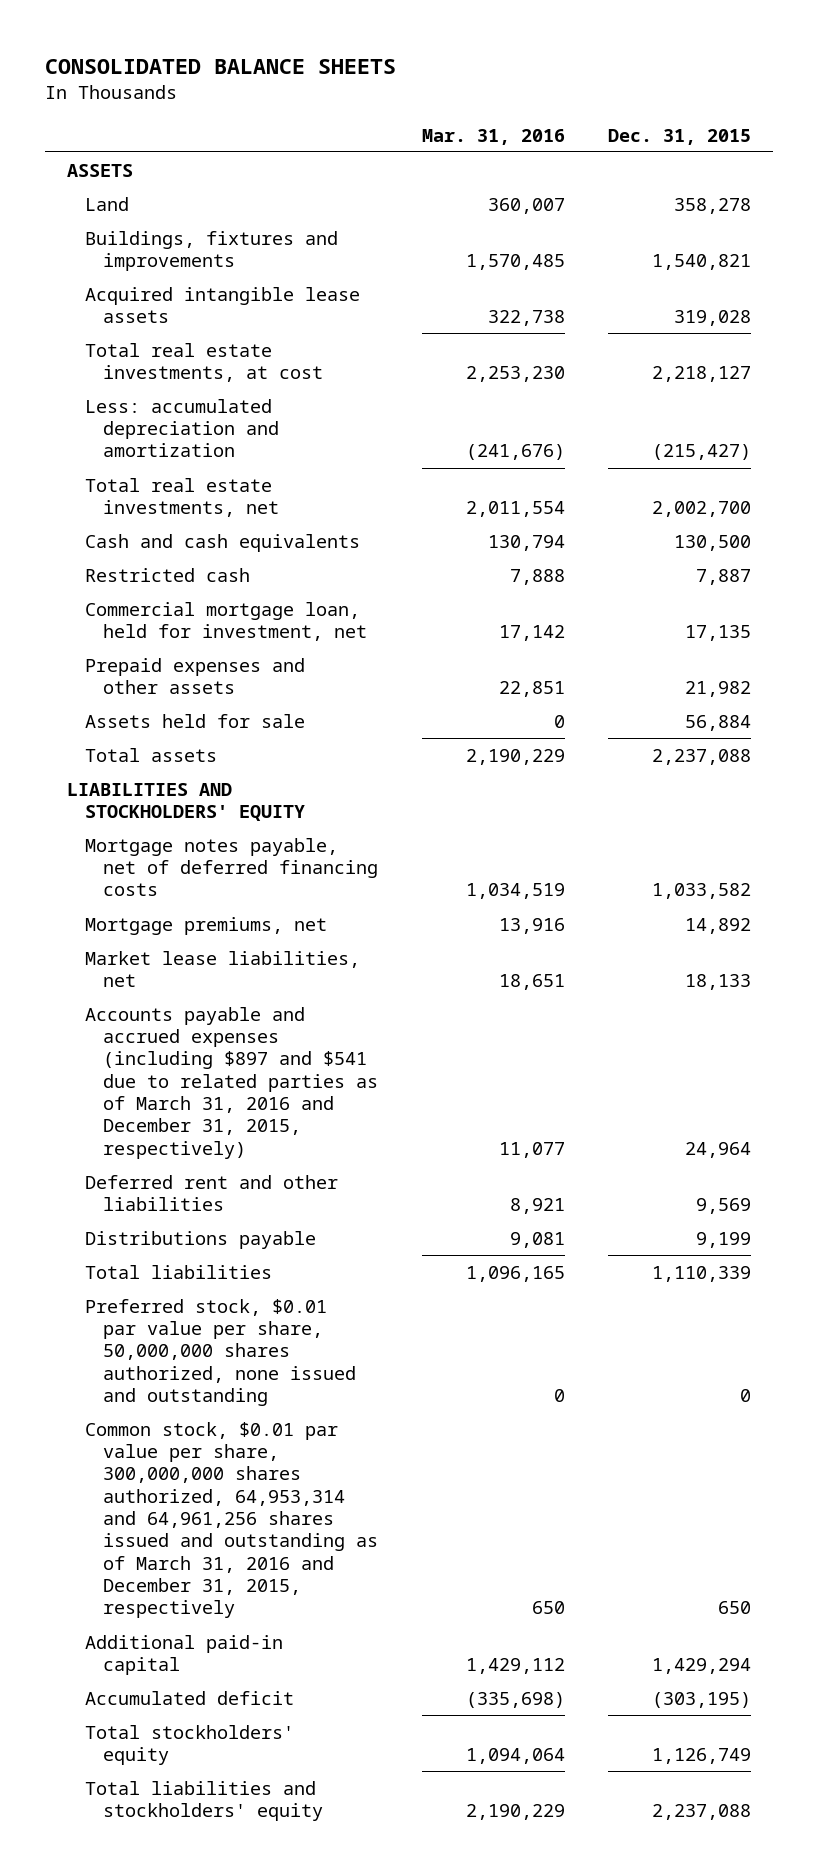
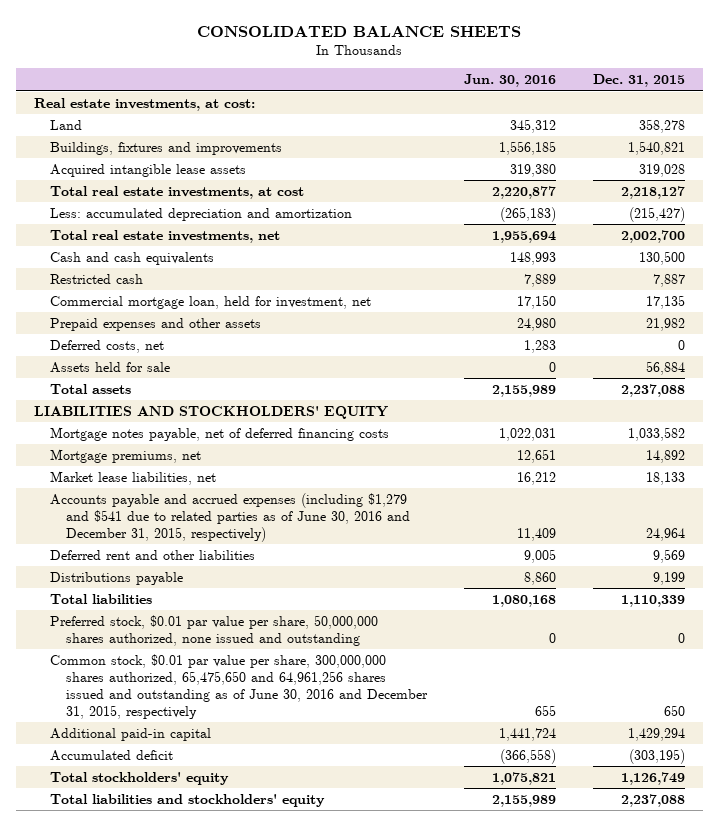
[421,128,565,145] Mar. 31, 2016 -> none
none -> [463,74,556,88] Jun. 30, 2016
[67,163,134,177] ASSETS -> none
none -> [34,97,256,111] Real estate investments, at cost:
none -> [50,339,165,353] Deferred costs, net
[85,1006,379,1159] Accounts payable and accrued expenses (including $897 and $541 due to related parties as of March 31, 2016 and December 31, 2015, respectively) -> [50,492,411,542] Accounts payable and accrued expenses (including $1,279 and $541 due to related parties as of June 30, 2016 and December 31, 2015, respectively)
[85,1421,379,1619] Common stock, $0.01 par value per share, 300,000,000 shares authorized, 64,953,314 and 64,961,256 shares issued and outstanding as of March 31, 2016 and December 31, 2015, respectively -> [50,653,429,719] Common stock, $0.01 par value per share, 300,000,000 shares authorized, 65,475,650 and 64,961,256 shares issued and outstanding as of June 30, 2016 and December 31, 2015, respectively

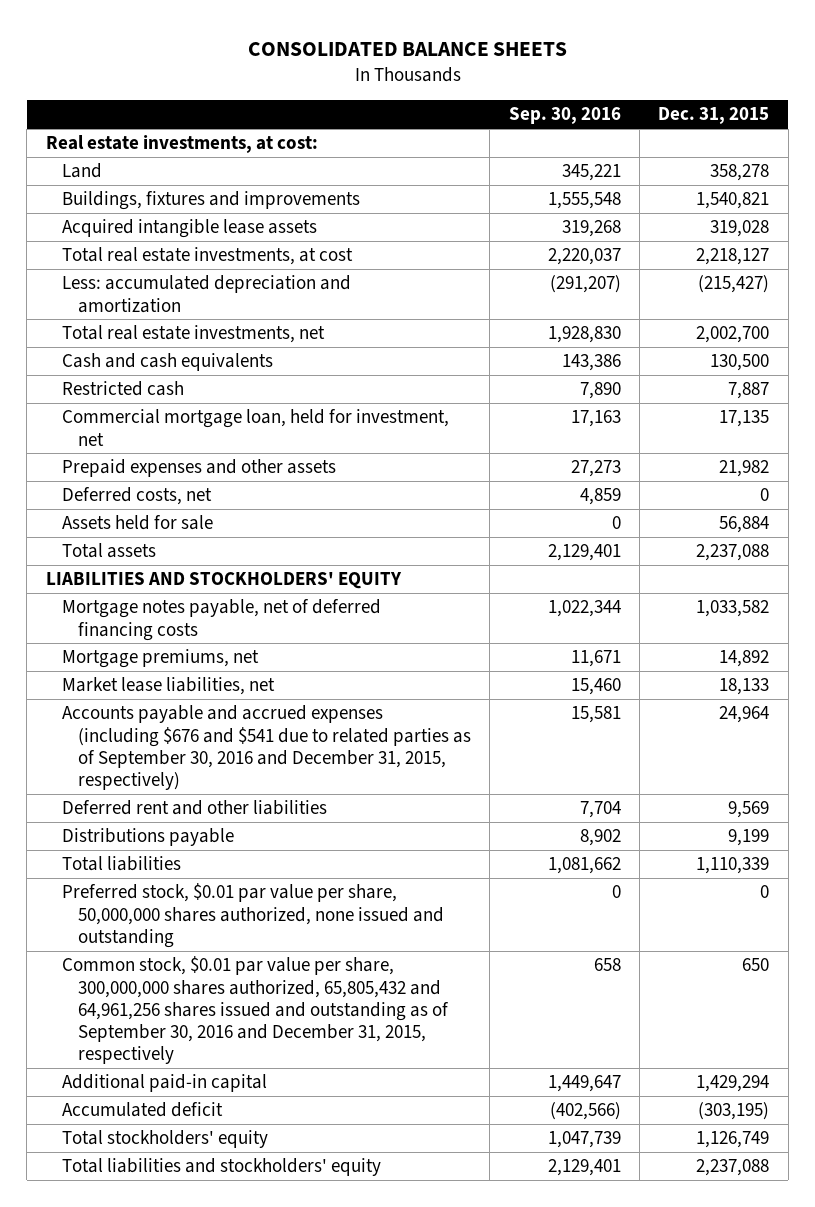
[463,74,556,88] Jun. 30, 2016 -> none
none -> [508,107,621,125] Sep. 30, 2016
[50,492,411,542] Accounts payable and accrued expenses (including $1,279 and $541 due to related parties as of June 30, 2016 and December 31, 2015, respectively) -> [61,705,471,791] Accounts payable and accrued expenses (including $676 and $541 due to related parties as of September 30, 2016 and December 31, 2015, respectively)
[50,653,429,719] Common stock, $0.01 par value per share, 300,000,000 shares authorized, 65,475,650 and 64,961,256 shares issued and outstanding as of June 30, 2016 and December 31, 2015, respectively -> [61,956,449,1065] Common stock, $0.01 par value per share, 300,000,000 shares authorized, 65,805,432 and 64,961,256 shares issued and outstanding as of September 30, 2016 and December 31, 2015, respectively

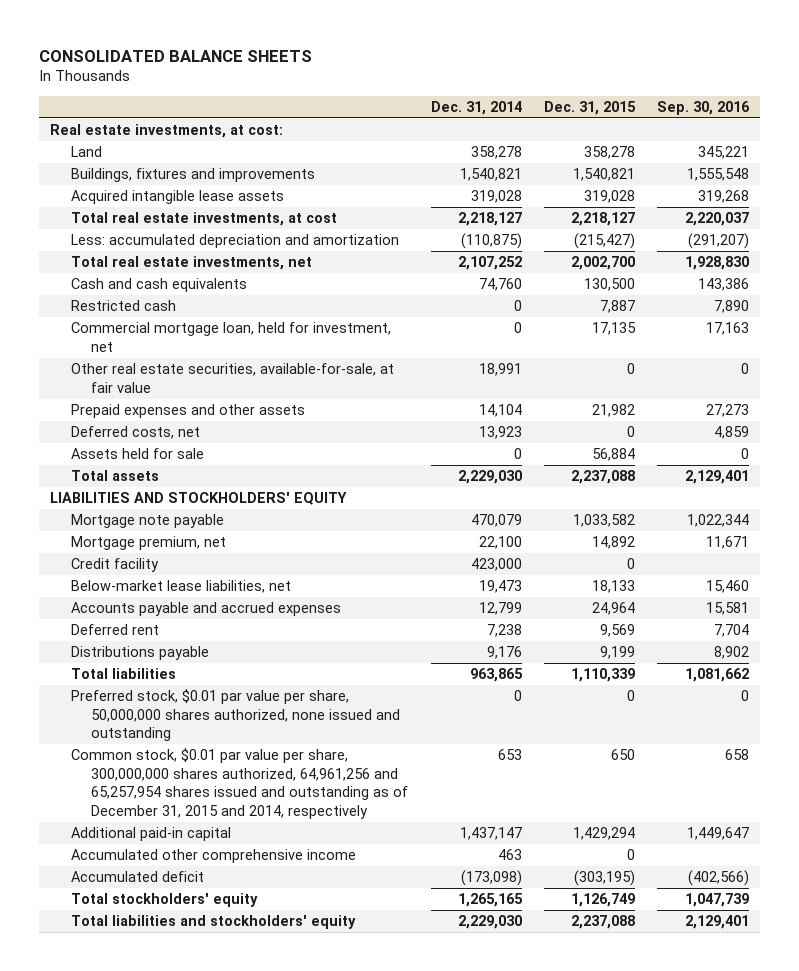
none -> [430,101,522,116] Dec. 31, 2014
none -> [70,363,394,393] Other real estate securities, available-for-sale, at fair value
[61,599,381,641] Mortgage notes payable, net of deferred financing costs -> [70,514,224,529] Mortgage note payable
[61,649,259,669] Mortgage premiums, net -> [70,536,226,551] Mortgage premium, net
none -> [70,558,159,573] Credit facility
[61,677,275,696] Market lease liabilities, net -> [70,580,291,594] Below-market lease liabilities, net
[61,705,471,791] Accounts payable and accrued expenses (including $676 and $541 due to related parties as of September 30, 2016 and December 31, 2015, respectively) -> [70,602,341,617] Accounts payable and accrued expenses
[61,800,327,816] Deferred rent and other liabilities -> [70,624,159,636] Deferred rent
[61,956,449,1065] Common stock, $0.01 par value per share, 300,000,000 shares authorized, 65,805,432 and 64,961,256 shares issued and outstanding as of September 30, 2016 and December 31, 2015, respectively -> [70,748,409,819] Common stock, $0.01 par value per share, 300,000,000 shares authorized, 64,961,256 and 65,257,954 shares issued and outstanding as of December 31, 2015 and 2014, respectively
none -> [70,849,356,864] Accumulated other comprehensive income

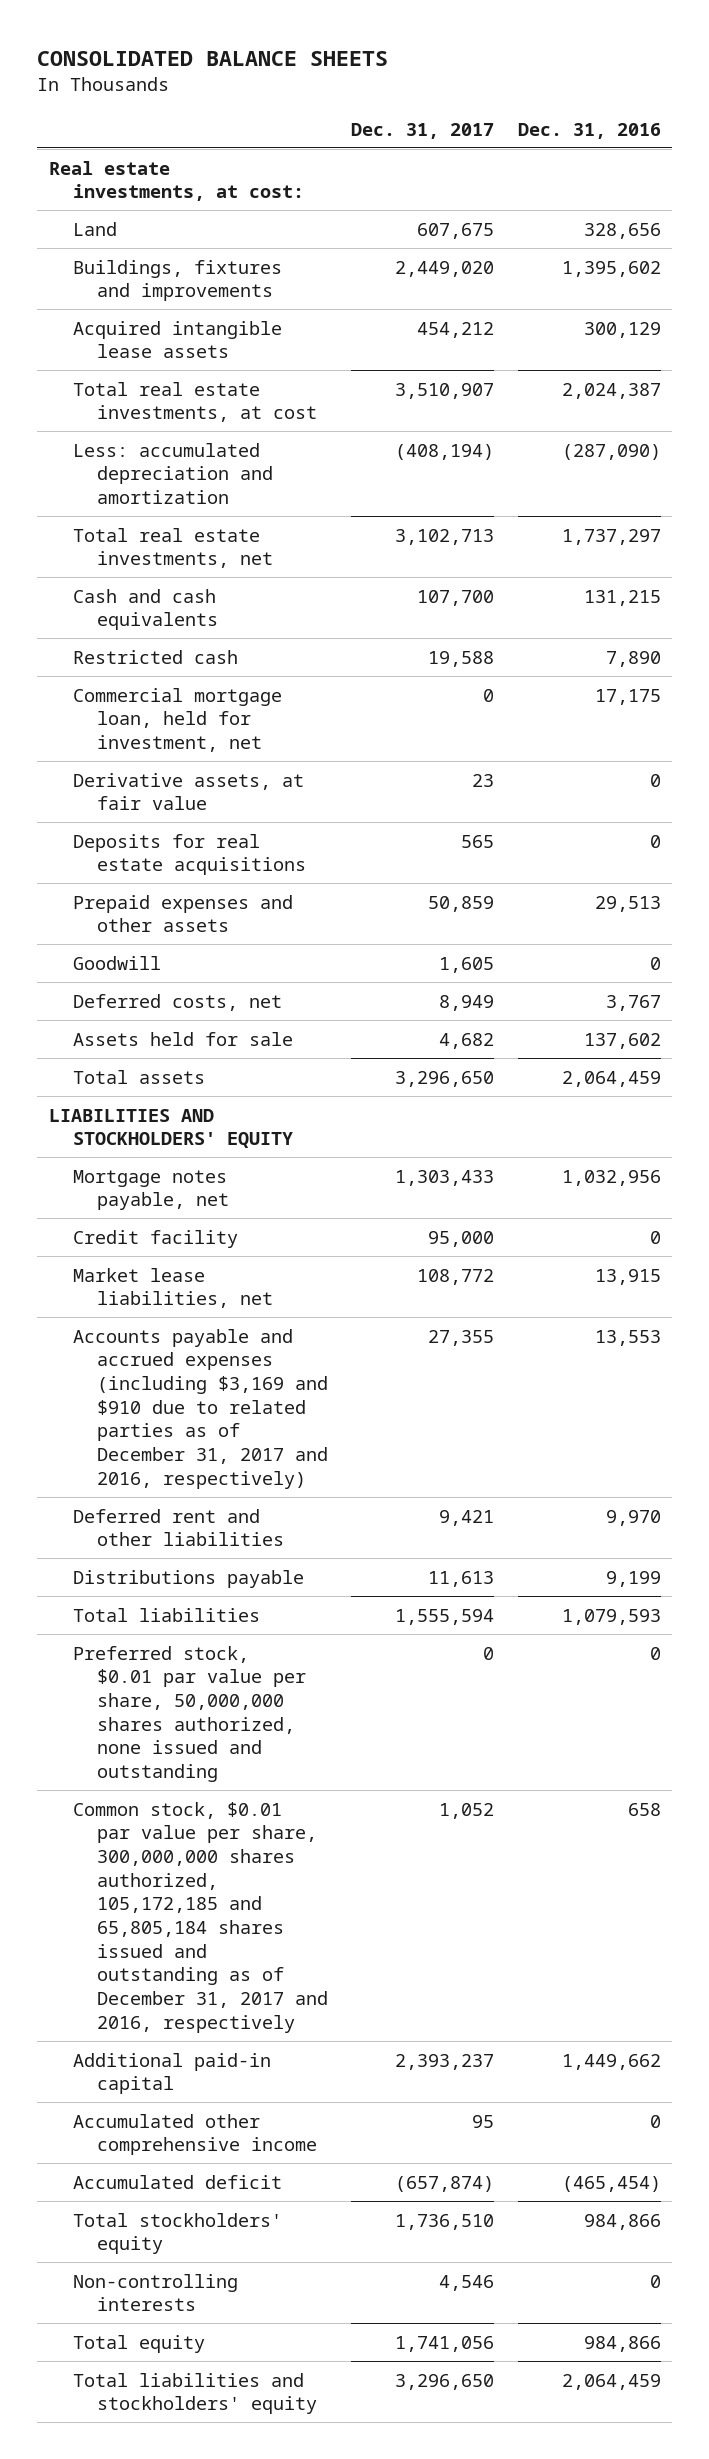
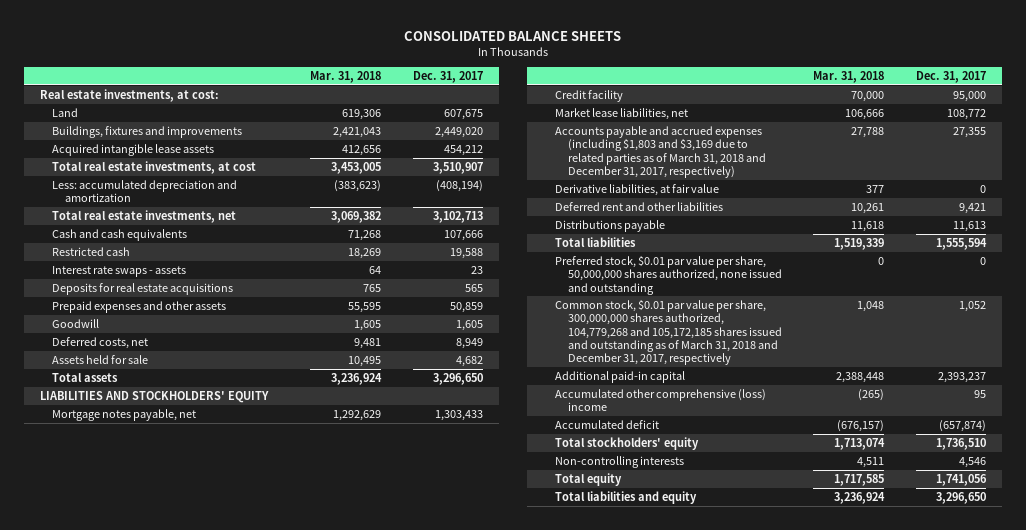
[517,122,661,139] Dec. 31, 2016 -> none
none -> [310,71,382,84] Mar. 31, 2018
[417,589,495,606] 107,700 -> [444,229,484,241] 107,666
[72,687,282,752] Commercial mortgage loan, held for investment, net -> none
[72,772,304,811] Derivative assets, at fair value -> [52,265,187,277] Interest rate swaps - assets
[72,1328,328,1489] Accounts payable and accrued expenses (including $3,169 and $910 due to related parties as of December 31, 2017 and 2016, respectively) -> [555,125,766,178] Accounts payable and accrued expenses (including $1,803 and $3,169 due to related parties as of March 31, 2018 and December 31, 2017, respectively)
none -> [555,183,720,196] Derivative liabilities, at fair value
[72,1801,328,2033] Common stock, $0.01 par value per share, 300,000,000 shares authorized, 105,172,185 and 65,805,184 shares issued and outstanding as of December 31, 2017 and 2016, respectively -> [555,298,782,366] Common stock, $0.01 par value per share, 300,000,000 shares authorized, 104,779,268 and 105,172,185 shares issued and outstanding as of March 31, 2018 and December 31, 2017, respectively
[72,2113,317,2156] Accumulated other comprehensive income -> [555,388,767,412] Accumulated other comprehensive (loss) income
[72,2372,317,2415] Total liabilities and stockholders' equity -> [555,490,698,504] Total liabilities and equity

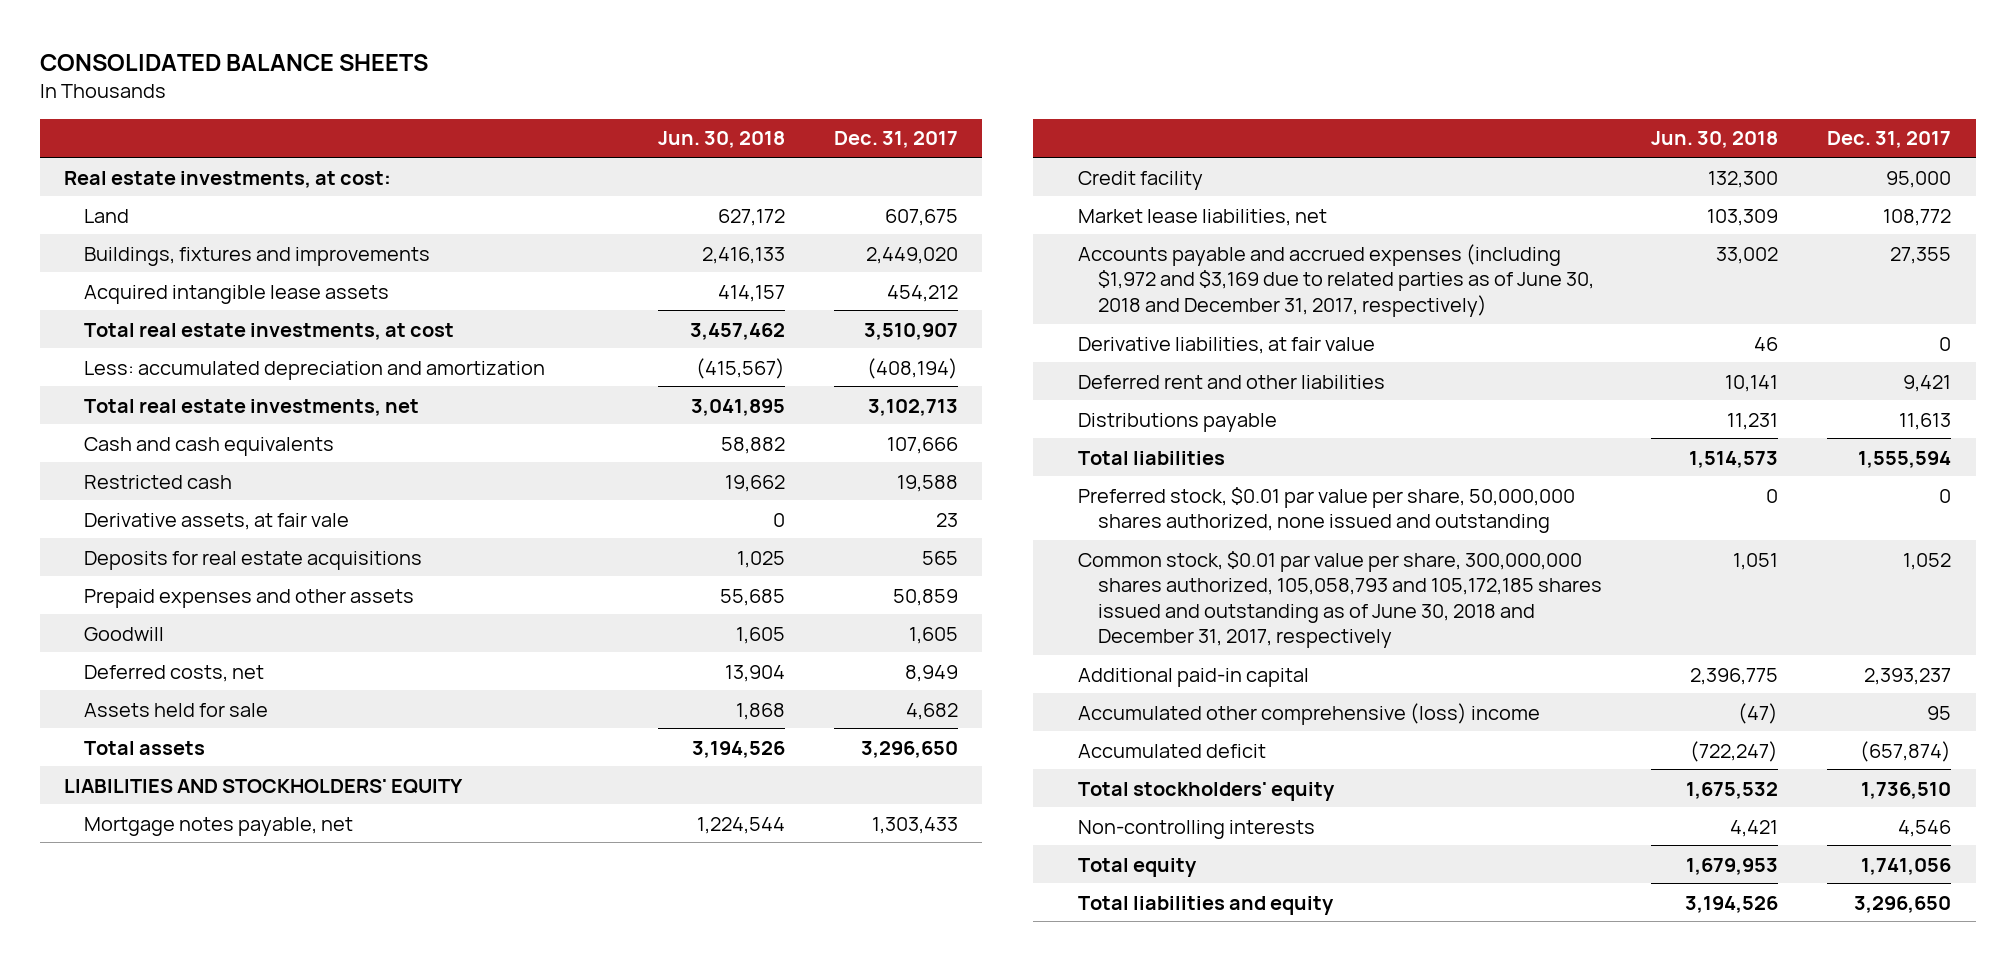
[310,71,382,84] Mar. 31, 2018 -> none
none -> [657,131,785,149] Jun. 30, 2018
[52,265,187,277] Interest rate swaps - assets -> [84,512,350,530] Derivative assets, at fair vale
[555,125,766,178] Accounts payable and accrued expenses (including $1,803 and $3,169 due to related parties as of March 31, 2018 and December 31, 2017, respectively) -> [1077,243,1594,317] Accounts payable and accrued expenses (including $1,972 and $3,169 due to related parties as of June 30, 2018 and December 31, 2017, respectively)
[555,298,782,366] Common stock, $0.01 par value per share, 300,000,000 shares authorized, 104,779,268 and 105,172,185 shares issued and outstanding as of March 31, 2018 and December 31, 2017, respectively -> [1077,550,1602,649] Common stock, $0.01 par value per share, 300,000,000 shares authorized, 105,058,793 and 105,172,185 shares issued and outstanding as of June 30, 2018 and December 31, 2017, respectively

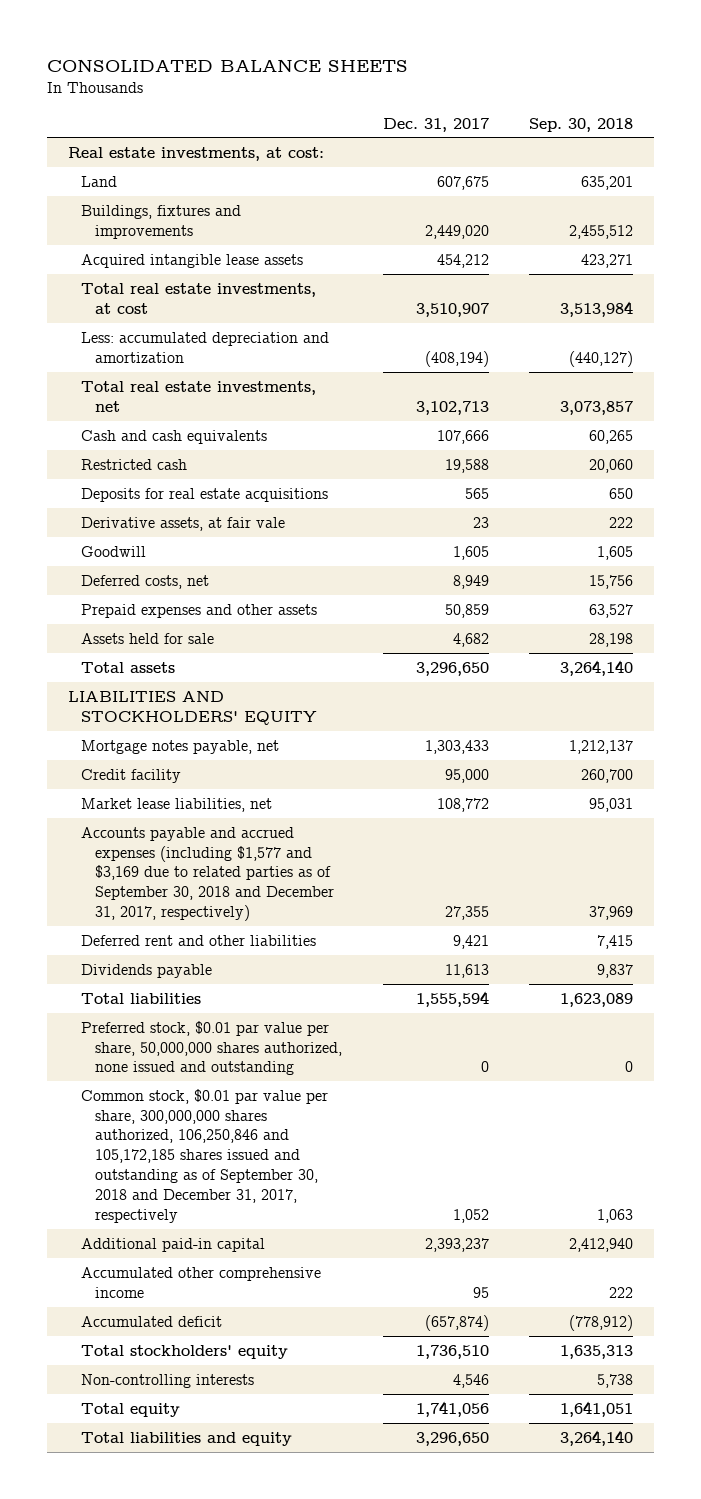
[657,131,785,149] Jun. 30, 2018 -> none
none -> [529,117,634,132] Sep. 30, 2018
[84,512,350,530] Derivative assets, at fair vale -> [81,516,286,531] Derivative assets, at fair vale
[84,588,415,608] Prepaid expenses and other assets -> [81,603,318,618] Prepaid expenses and other assets
[1077,336,1375,354] Derivative liabilities, at fair value -> none
[1077,243,1594,317] Accounts payable and accrued expenses (including $1,972 and $3,169 due to related parties as of June 30, 2018 and December 31, 2017, respectively) -> [81,826,335,922] Accounts payable and accrued expenses (including $1,577 and $3,169 due to related parties as of September 30, 2018 and December 31, 2017, respectively)
[1077,412,1277,432] Distributions payable -> [81,963,213,978] Dividends payable
[1077,550,1602,649] Common stock, $0.01 par value per share, 300,000,000 shares authorized, 105,058,793 and 105,172,185 shares issued and outstanding as of June 30, 2018 and December 31, 2017, respectively -> [81,1088,329,1223] Common stock, $0.01 par value per share, 300,000,000 shares authorized, 106,250,846 and 105,172,185 shares issued and outstanding as of September 30, 2018 and December 31, 2017, respectively
[1077,702,1540,725] Accumulated other comprehensive (loss) income -> [81,1266,322,1298] Accumulated other comprehensive income

